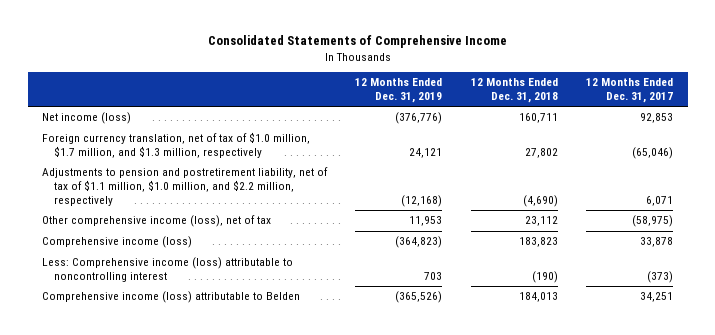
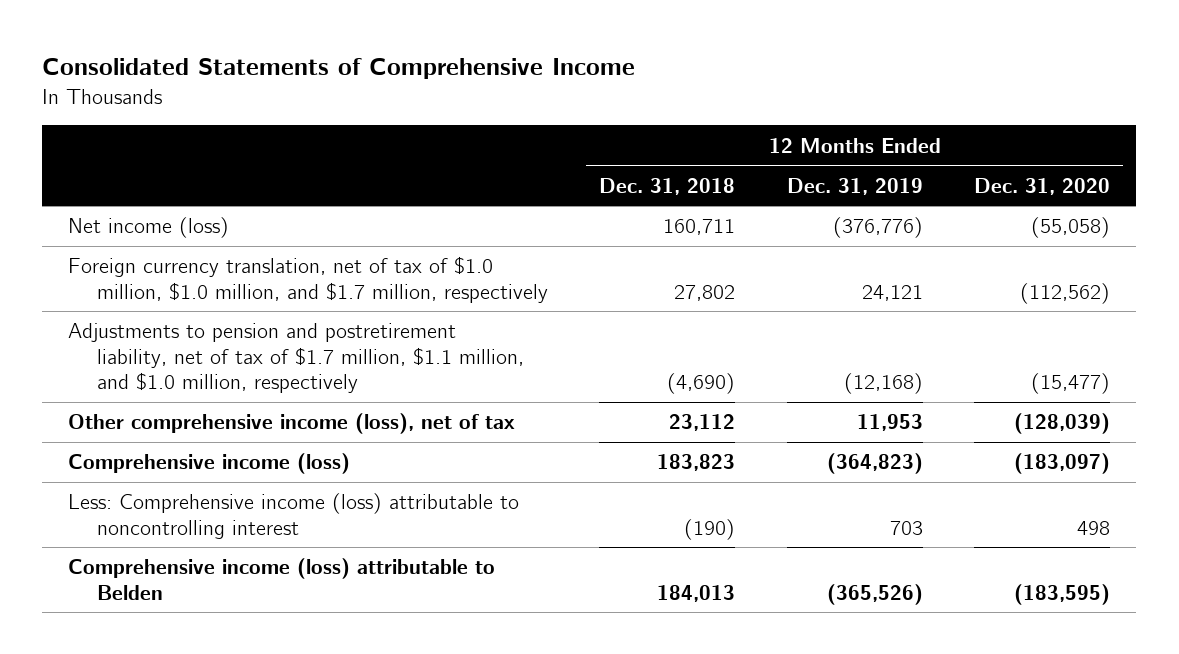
[586,78,674,103] 12 Months Ended Dec. 31, 2017 -> none
none -> [974,177,1111,195] Dec. 31, 2020
[41,132,310,158] Foreign currency translation, net of tax of $1.0 million, $1.7 million, and $1.3 million, respectively -> [68,256,548,303] Foreign currency translation, net of tax of $1.0 million, $1.0 million, and $1.7 million, respectively
[41,167,328,206] Adjustments to pension and postretirement liability, net of tax of $1.1 million, $1.0 million, and $2.2 million, respectively -> [68,323,524,394] Adjustments to pension and postretirement liability, net of tax of $1.7 million, $1.1 million, and $1.0 million, respectively

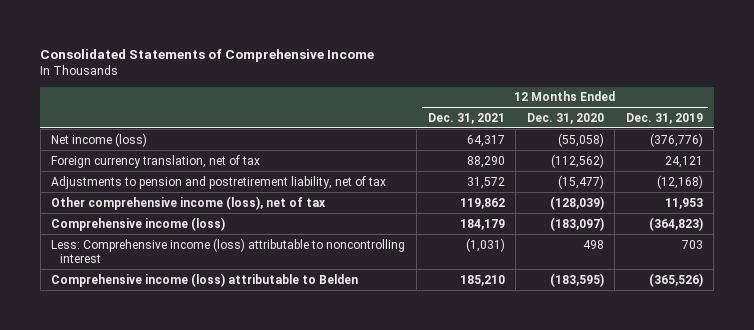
[599,177,736,195] Dec. 31, 2018 -> none
none -> [427,112,505,124] Dec. 31, 2021
[68,256,548,303] Foreign currency translation, net of tax of $1.0 million, $1.0 million, and $1.7 million, respectively -> [51,154,261,168] Foreign currency translation, net of tax
[68,323,524,394] Adjustments to pension and postretirement liability, net of tax of $1.7 million, $1.1 million, and $1.0 million, respectively -> [51,175,387,189] Adjustments to pension and postretirement liability, net of tax

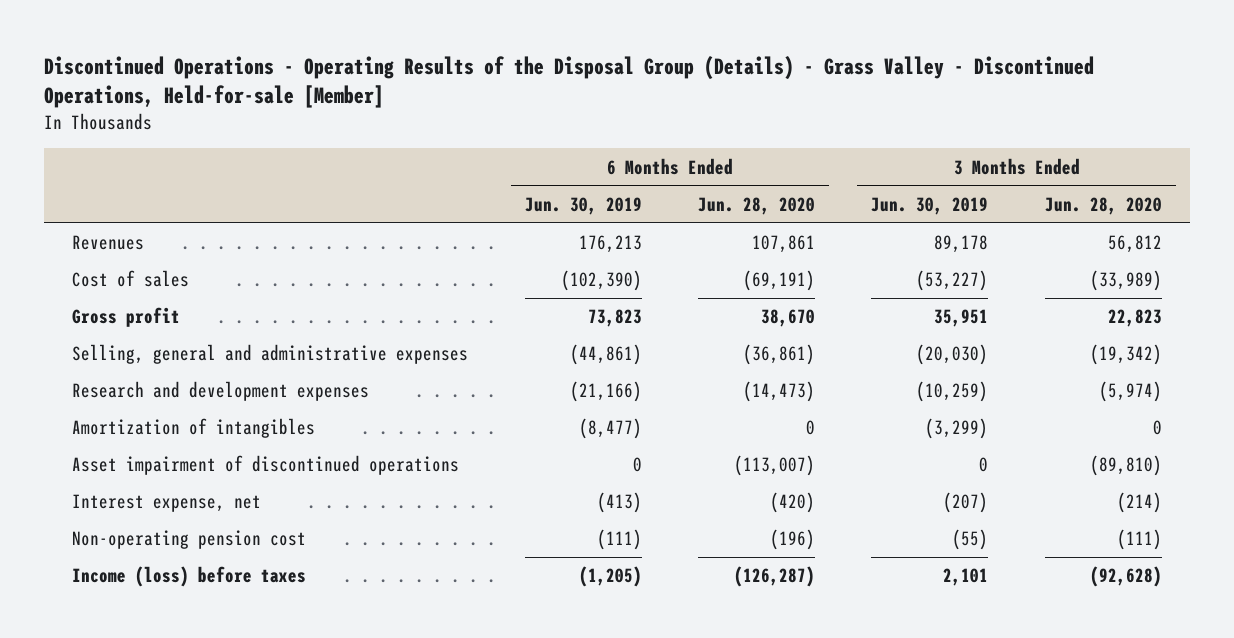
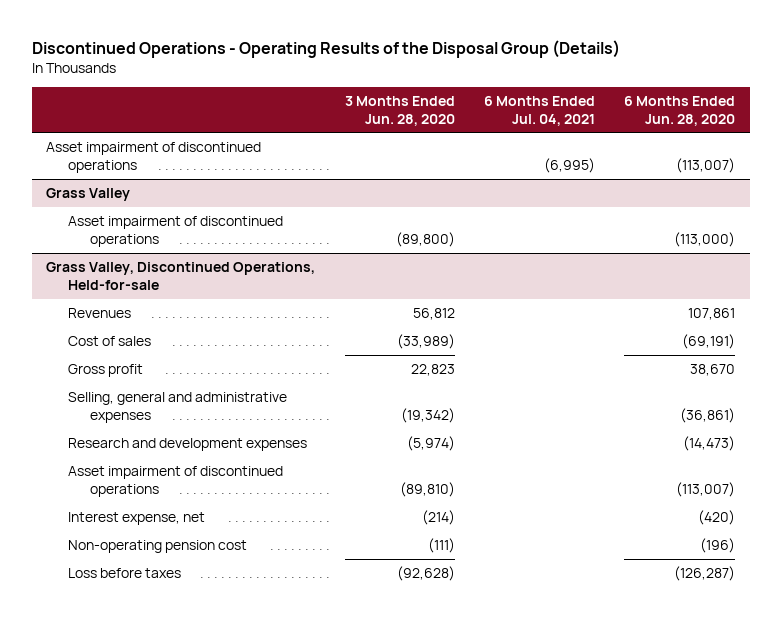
[44,55,1095,109] Discontinued Operations - Operating Results of the Disposal Group (Details) - Grass Valley - Discontinued Operations, Held-for-sale [Member] -> [31,39,620,58] Discontinued Operations - Operating Results of the Disposal Group (Details)
[524,196,642,215] Jun. 30, 2019 -> none
[871,196,989,215] Jun. 30, 2019 -> none
none -> [483,95,595,126] 6 Months Ended Jul. 04, 2021
none -> [46,142,262,173] Asset impairment of discontinued operations
none -> [46,188,131,202] Grass Valley
none -> [68,216,284,247] Asset impairment of discontinued operations
none -> [46,262,316,290] Grass Valley, Discontinued Operations, Held-for-sale
[72,418,316,439] Amortization of intangibles -> none
[72,566,307,588] Income (loss) before taxes -> [68,568,182,579] Loss before taxes

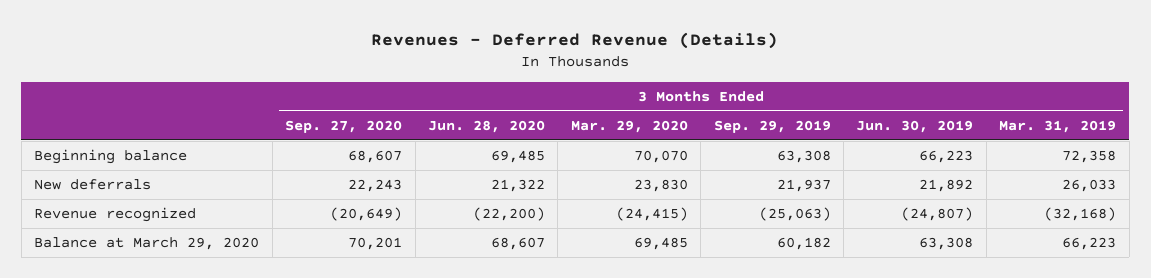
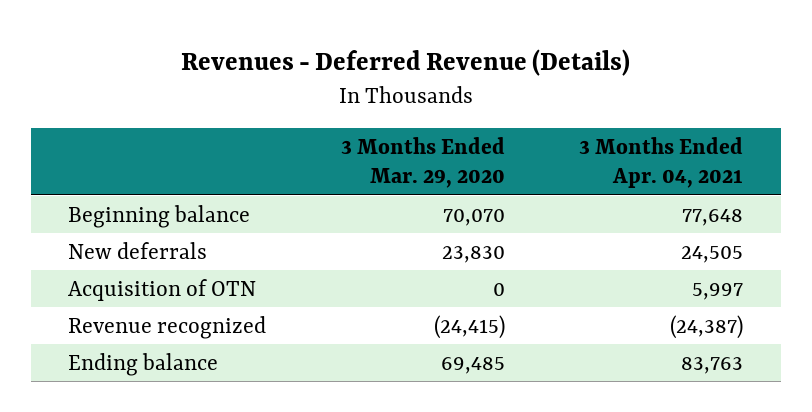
[285,119,403,133] Sep. 27, 2020 -> none
[427,119,545,133] Jun. 28, 2020 -> none
[713,119,831,133] Sep. 29, 2019 -> none
[856,119,974,133] Jun. 30, 2019 -> none
[999,119,1117,133] Mar. 31, 2019 -> none
none -> [579,136,744,189] 3 Months Ended Apr. 04, 2021
none -> [68,278,257,301] Acquisition of OTN
[34,237,260,251] Balance at March 29, 2020 -> [68,352,219,376] Ending balance

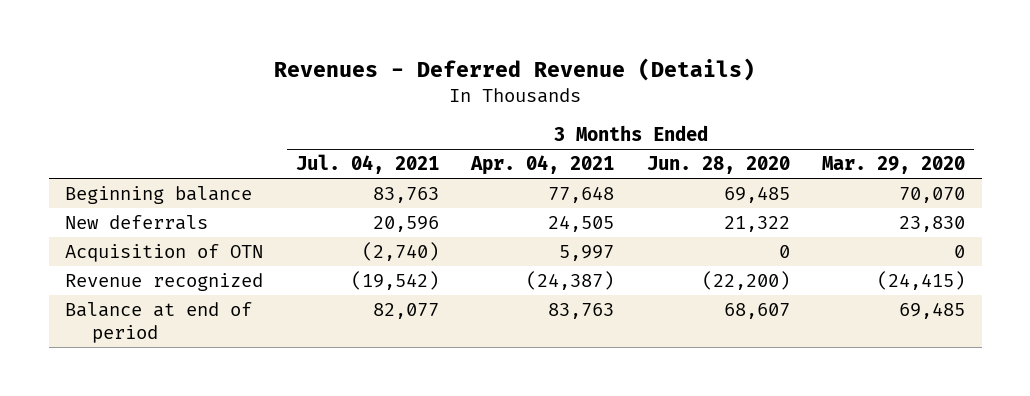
none -> [295,154,439,175] Jul. 04, 2021
none -> [646,156,790,175] Jun. 28, 2020
[68,352,219,376] Ending balance -> [64,302,252,343] Balance at end of period

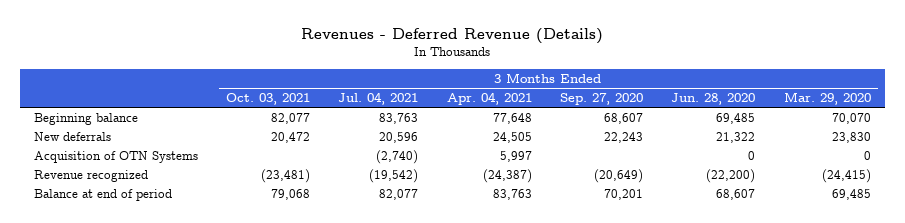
none -> [226,93,311,106] Oct. 03, 2021
none -> [560,93,644,106] Sep. 27, 2020
[64,244,263,263] Acquisition of OTN -> [33,151,198,164] Acquisition of OTN Systems

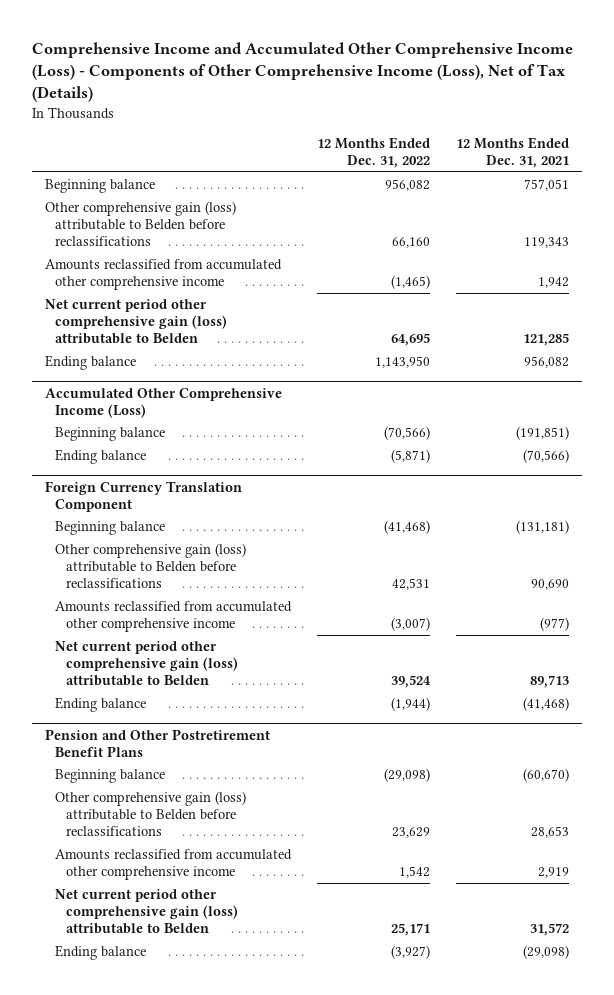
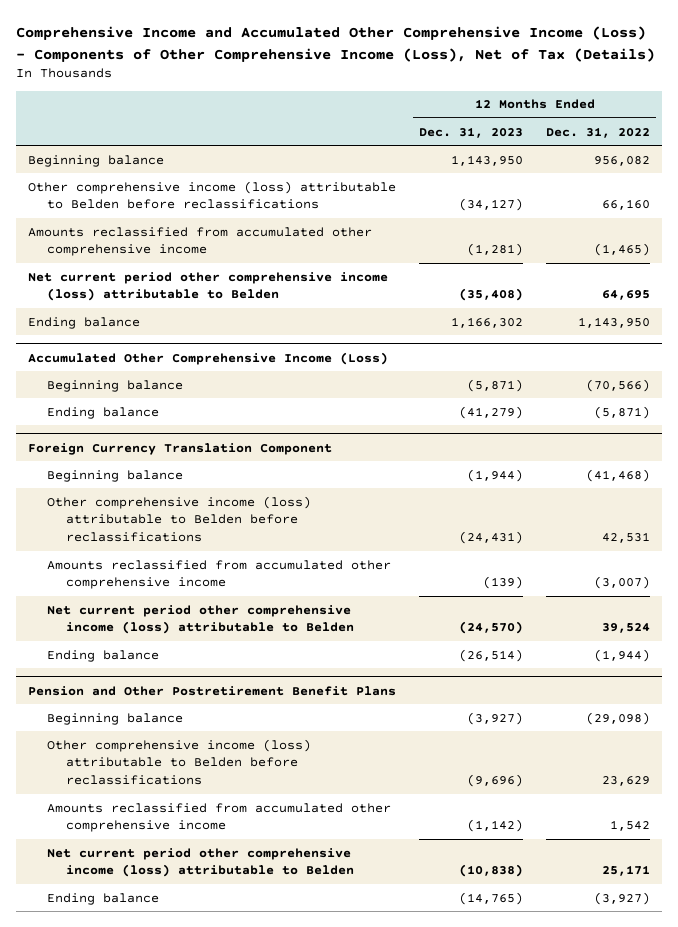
[456,136,570,169] 12 Months Ended Dec. 31, 2021 -> none
none -> [419,126,524,138] Dec. 31, 2023
[44,200,236,247] Other comprehensive gain (loss) attributable to Belden before reclassifications -> [27,180,396,210] Other comprehensive income (loss) attributable to Belden before reclassifications
[44,298,228,345] Net current period other comprehensive gain (loss) attributable to Belden -> [27,271,388,302] Net current period other comprehensive income (loss) attributable to Belden
[55,542,247,589] Other comprehensive gain (loss) attributable to Belden before reclassifications -> [47,495,312,543] Other comprehensive income (loss) attributable to Belden before reclassifications
[55,640,238,687] Net current period other comprehensive gain (loss) attributable to Belden -> [47,604,355,635] Net current period other comprehensive income (loss) attributable to Belden
[55,790,247,837] Other comprehensive gain (loss) attributable to Belden before reclassifications -> [47,738,312,786] Other comprehensive income (loss) attributable to Belden before reclassifications
[55,888,238,935] Net current period other comprehensive gain (loss) attributable to Belden -> [47,847,355,878] Net current period other comprehensive income (loss) attributable to Belden

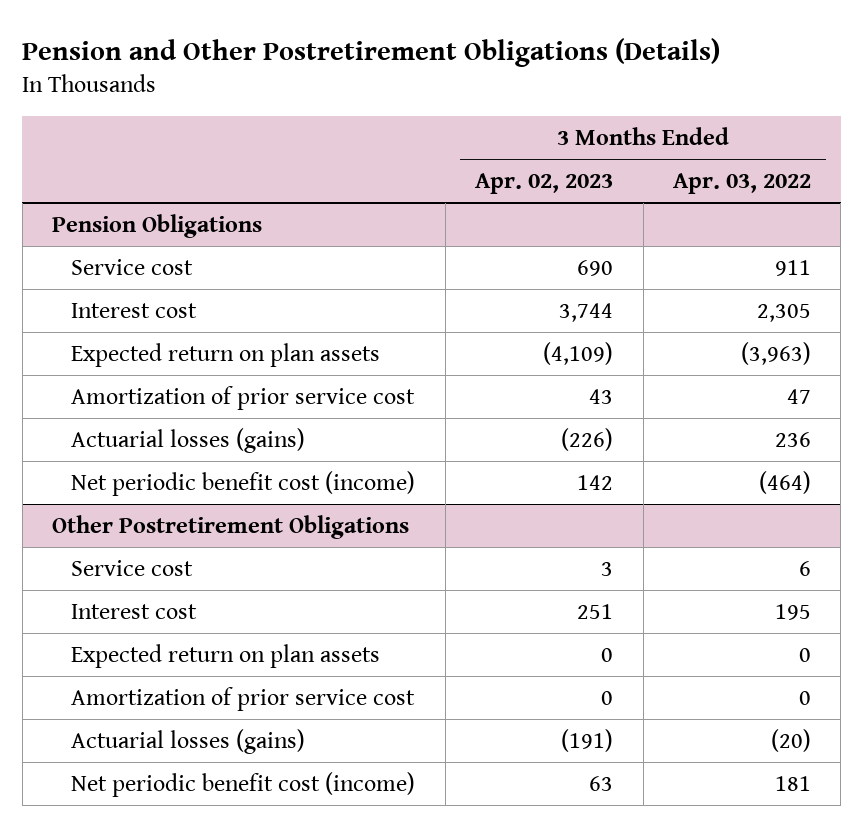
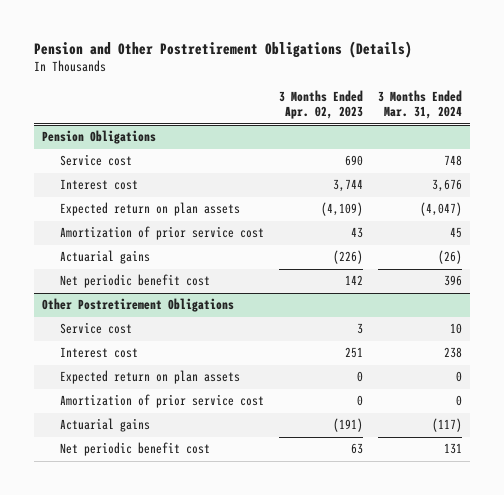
[672,173,811,195] Apr. 03, 2022 -> none
none -> [378,89,463,120] 3 Months Ended Mar. 31, 2024
[71,427,306,453] Actuarial losses (gains) -> [59,250,150,265] Actuarial gains
[71,470,416,496] Net periodic benefit cost (income) -> [59,274,210,289] Net periodic benefit cost
[71,728,306,754] Actuarial losses (gains) -> [59,418,150,433] Actuarial gains
[71,771,416,797] Net periodic benefit cost (income) -> [59,442,210,457] Net periodic benefit cost

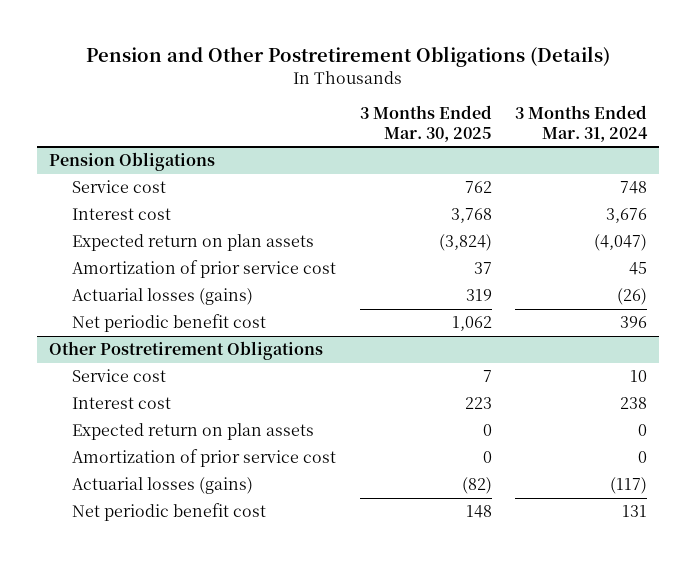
[279,89,364,120] 3 Months Ended Apr. 02, 2023 -> none
none -> [359,105,492,142] 3 Months Ended Mar. 30, 2025
[59,250,150,265] Actuarial gains -> [72,288,254,306] Actuarial losses (gains)
[59,418,150,433] Actuarial gains -> [72,477,254,495] Actuarial losses (gains)

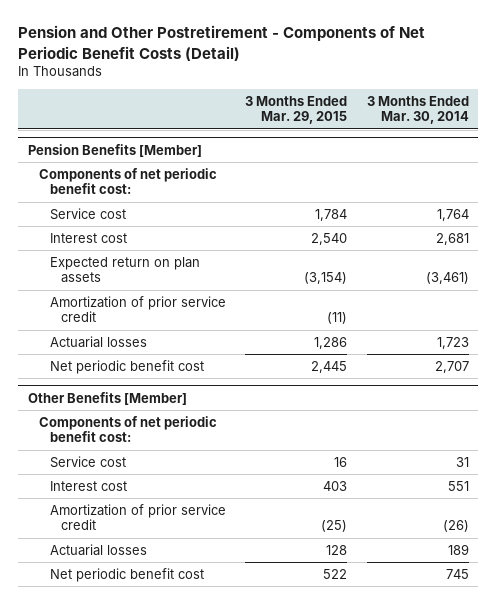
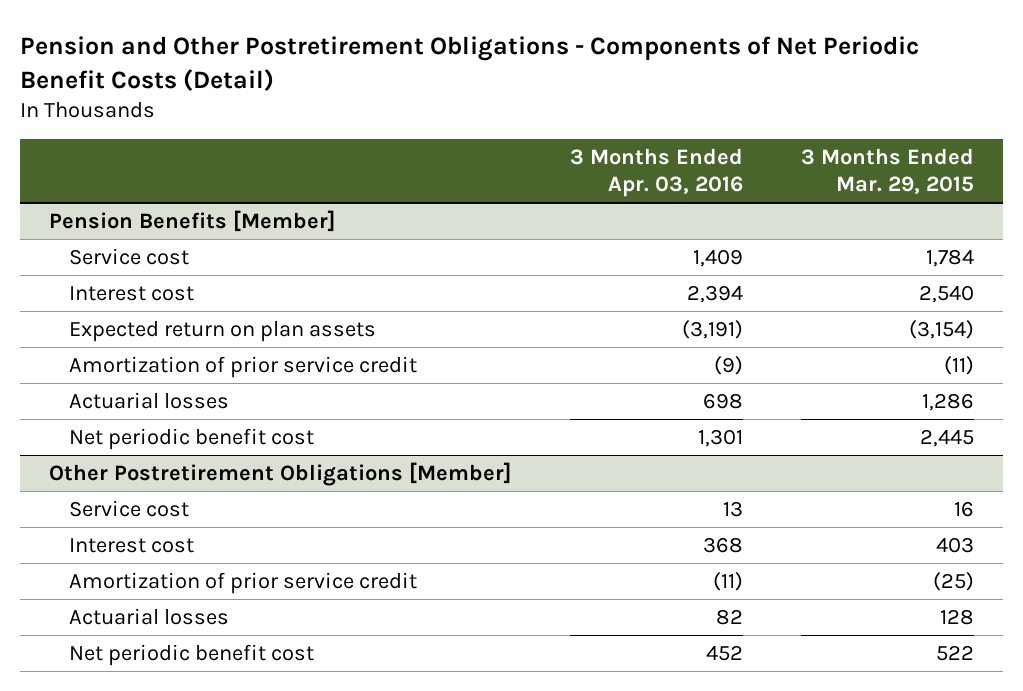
[18,25,426,61] Pension and Other Postretirement - Components of Net Periodic Benefit Costs (Detail) -> [20,35,920,91] Pension and Other Postretirement Obligations - Components of Net Periodic Benefit Costs (Detail)
[366,95,469,125] 3 Months Ended Mar. 30, 2014 -> none
none -> [569,147,743,197] 3 Months Ended Apr. 03, 2016
[38,167,217,195] Components of net periodic benefit cost: -> none
[38,415,217,443] Components of net periodic benefit cost: -> none
[27,391,187,405] Other Benefits [Member] -> [49,461,512,486] Other Postretirement Obligations [Member]

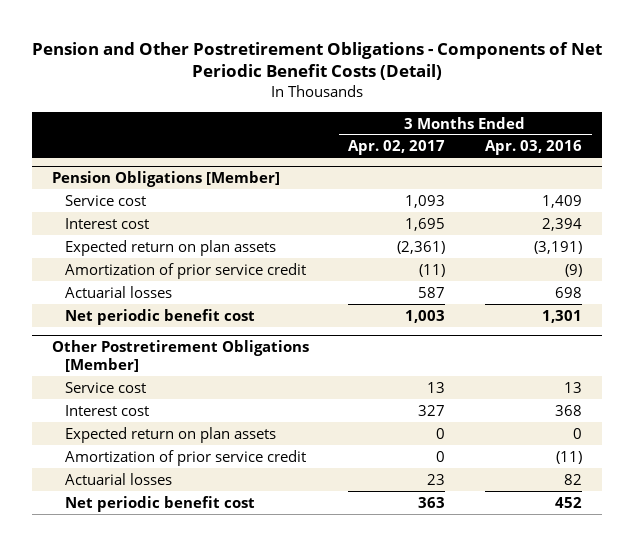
[801,147,975,194] 3 Months Ended Mar. 29, 2015 -> none
none -> [348,140,446,156] Apr. 02, 2017
[49,209,336,232] Pension Benefits [Member] -> [51,171,280,188] Pension Obligations [Member]
none -> [64,426,276,443] Expected return on plan assets

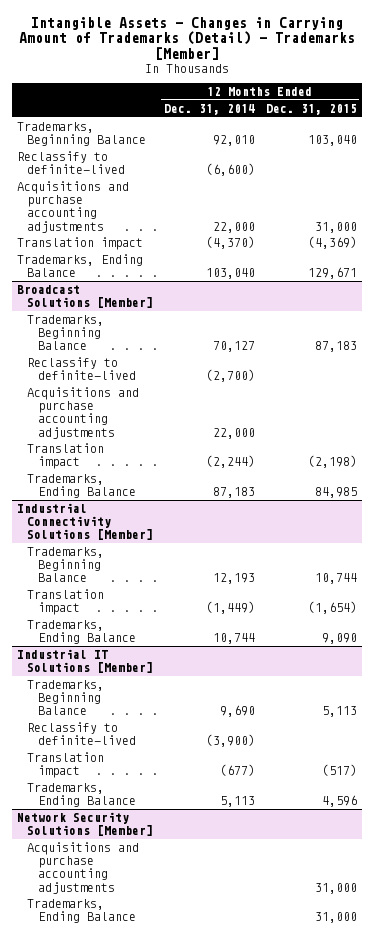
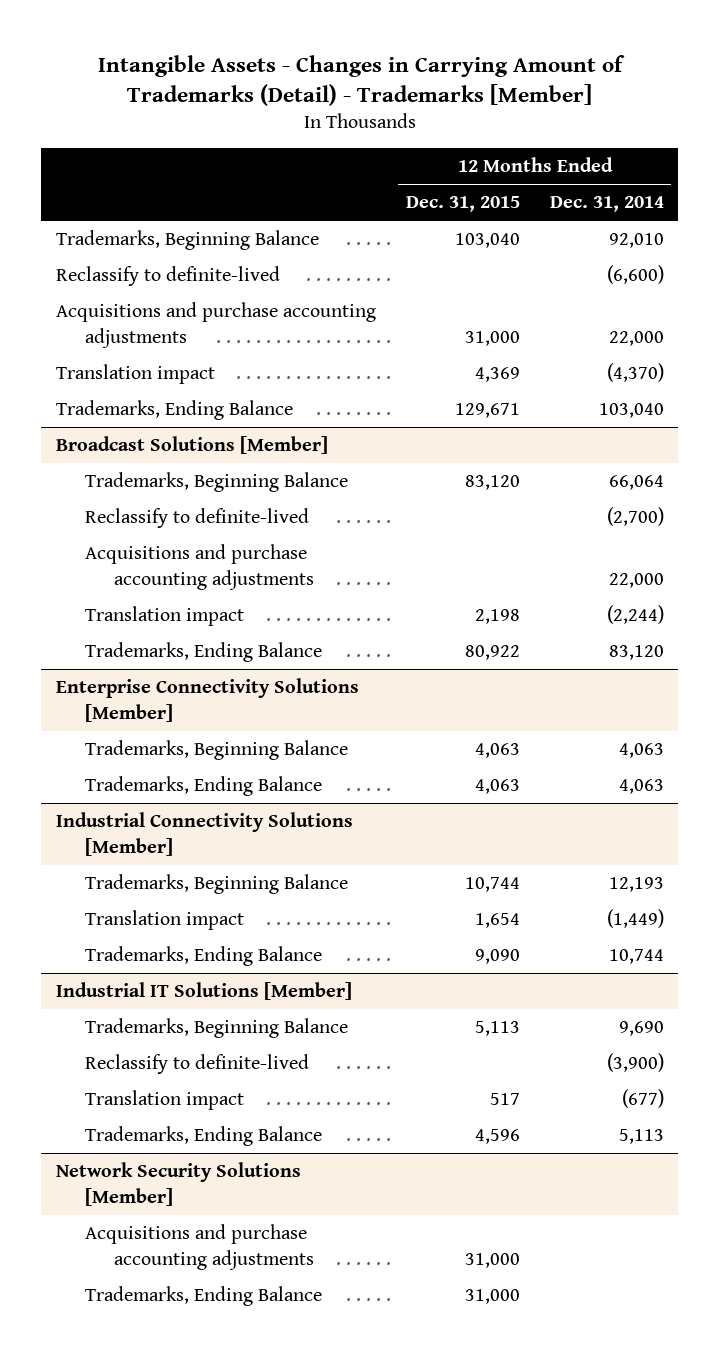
[307,236,357,250] (4,369) -> [474,367,520,383] 4,369
[213,341,256,353] 70,127 -> [608,475,664,491] 66,064
[314,341,357,353] 87,183 -> [464,475,520,491] 83,120
[307,455,357,469] (2,198) -> [474,609,520,625] 2,198
[213,487,256,499] 87,183 -> [608,645,664,661] 83,120
[314,487,357,499] 84,985 -> [464,645,520,661] 80,922
none -> [55,678,359,722] Enterprise Connectivity Solutions [Member]
none -> [84,740,348,761] Trademarks, Beginning Balance
none -> [84,776,322,797] Trademarks, Ending Balance
[307,601,357,615] (1,654) -> [474,913,520,929] 1,654
[321,764,357,777] (517) -> [489,1093,520,1106] 517

